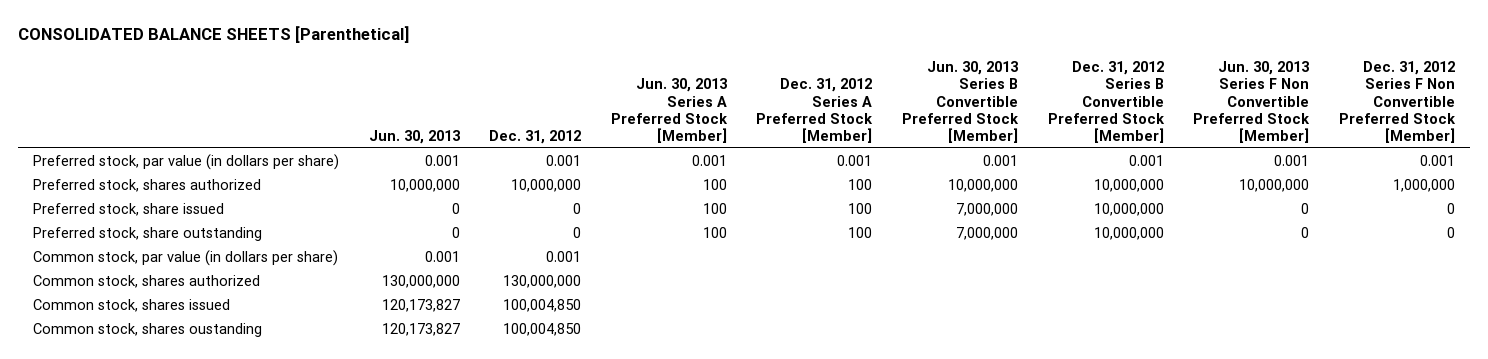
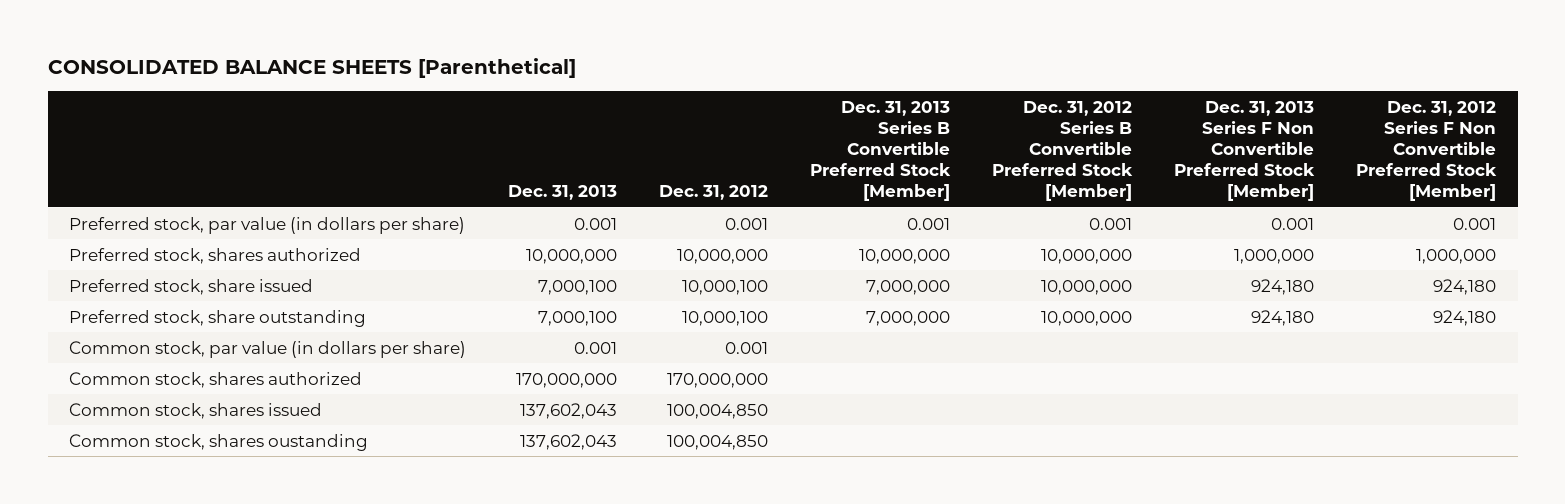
[368,130,460,145] Jun. 30, 2013 -> none
[610,78,728,144] Jun. 30, 2013 Series A Preferred Stock [Member] -> none
[756,78,874,144] Dec. 31, 2012 Series A Preferred Stock [Member] -> none
[902,60,1020,144] Jun. 30, 2013 Series B Convertible Preferred Stock [Member] -> none
[1193,60,1311,144] Jun. 30, 2013 Series F Non Convertible Preferred Stock [Member] -> none
none -> [507,185,617,201] Dec. 31, 2013
none -> [810,100,952,202] Dec. 31, 2013 Series B Convertible Preferred Stock [Member]
none -> [1174,100,1316,202] Dec. 31, 2013 Series F Non Convertible Preferred Stock [Member]
[573,202,582,214] 0 -> [681,279,768,295] 10,000,100
[1446,202,1455,214] 0 -> [1433,278,1497,295] 924,180
[573,226,582,238] 0 -> [681,310,768,326] 10,000,100
[1446,226,1455,238] 0 -> [1433,309,1497,326] 924,180
[503,274,582,288] 130,000,000 -> [666,372,768,388] 170,000,000

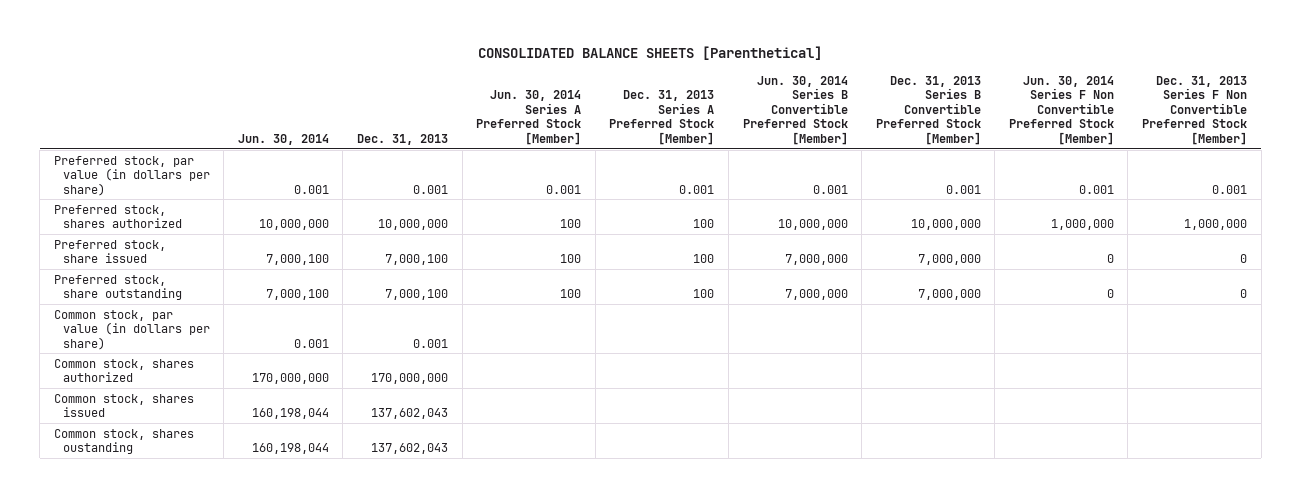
[658,185,768,201] Dec. 31, 2012 -> none
[992,100,1134,202] Dec. 31, 2012 Series B Convertible Preferred Stock [Member] -> none
[1356,100,1498,202] Dec. 31, 2012 Series F Non Convertible Preferred Stock [Member] -> none
none -> [237,133,329,145] Jun. 30, 2014
none -> [476,90,582,145] Jun. 30, 2014 Series A Preferred Stock [Member]
none -> [609,90,715,145] Dec. 31, 2013 Series A Preferred Stock [Member]
none -> [742,75,848,145] Jun. 30, 2014 Series B Convertible Preferred Stock [Member]
none -> [1008,75,1114,145] Jun. 30, 2014 Series F Non Convertible Preferred Stock [Member]
[1251,278,1315,295] 924,180 -> [1239,254,1247,264] 0
[1251,309,1315,326] 924,180 -> [1239,289,1247,299] 0

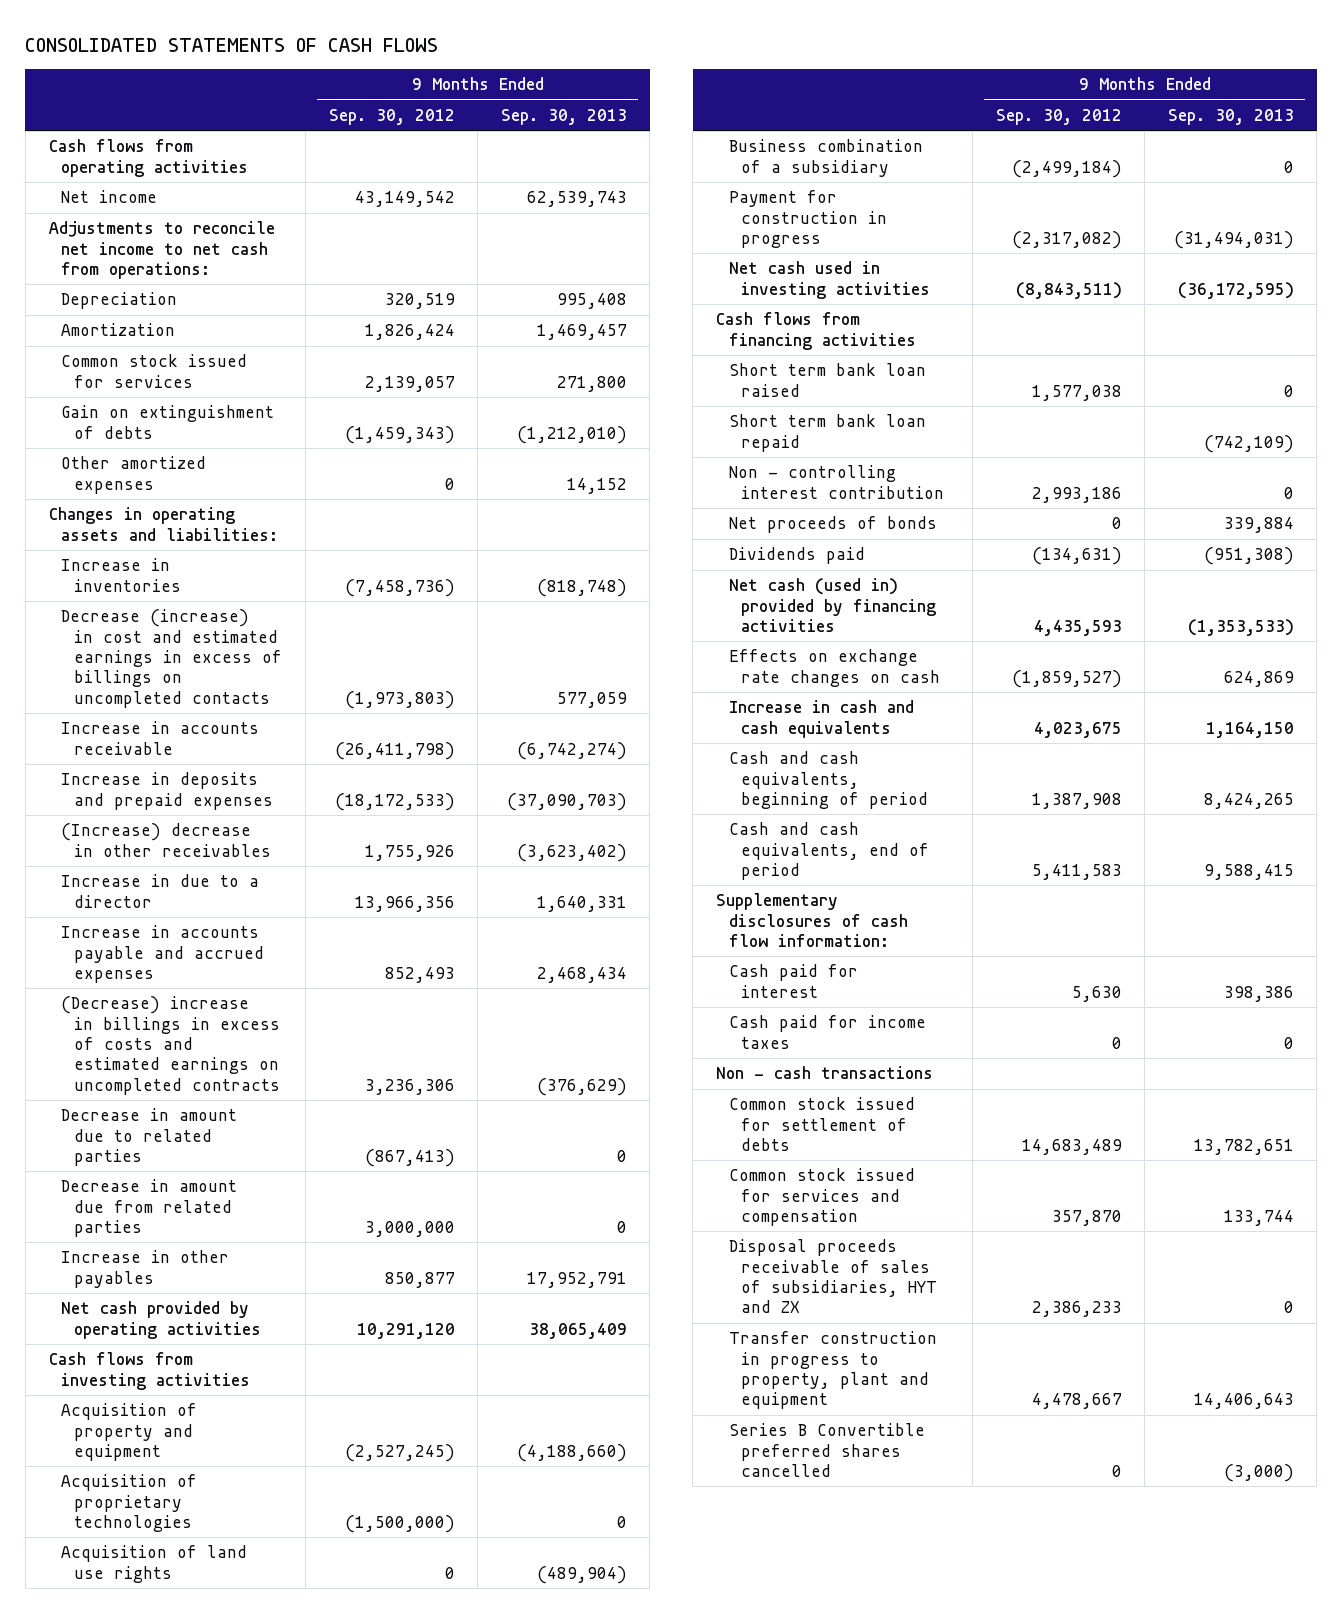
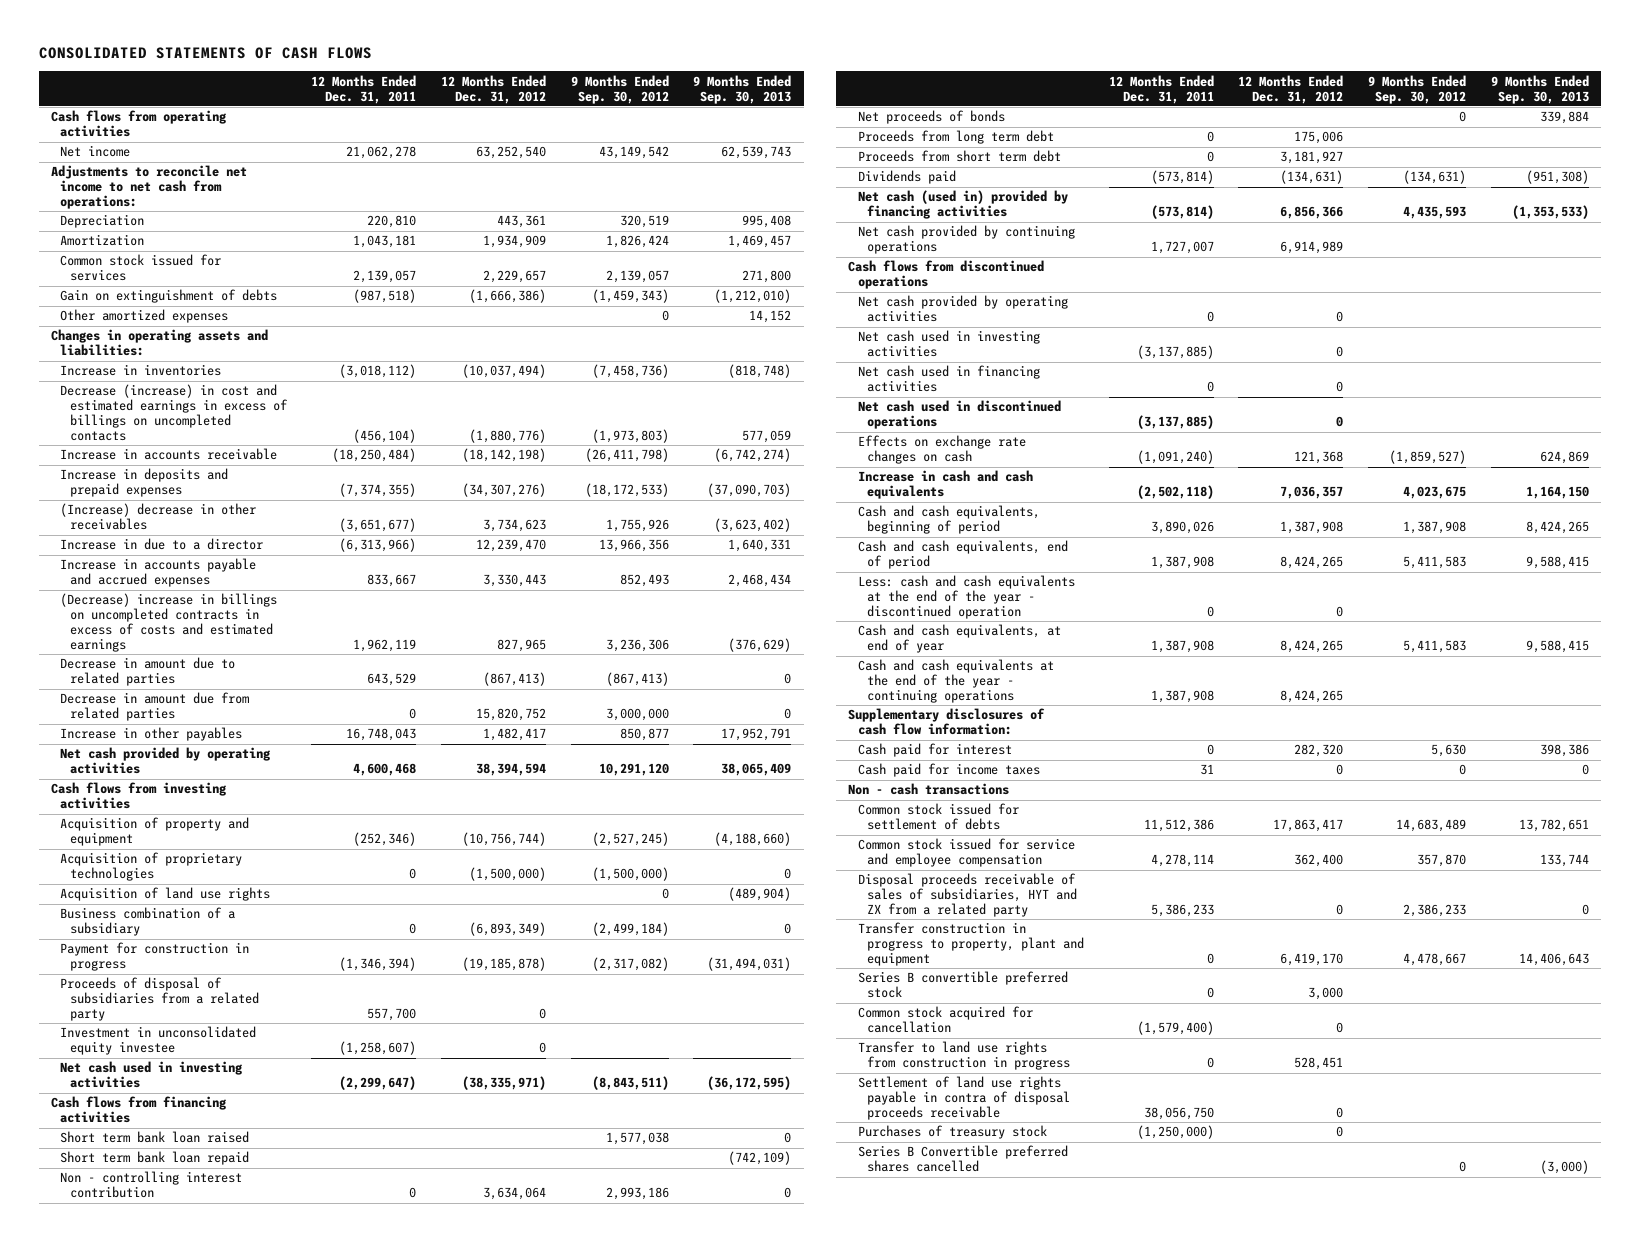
none -> [311,74,417,104] 12 Months Ended Dec. 31, 2011
none -> [441,74,547,104] 12 Months Ended Dec. 31, 2012
[61,996,281,1095] (Decrease) increase in billings in excess of costs and estimated earnings on uncompleted contracts -> [60,593,278,652] (Decrease) increase in billings on uncompleted contracts in excess of costs and estimated earnings
none -> [60,977,259,1022] Proceeds of disposal of subsidiaries from a related party
none -> [60,1026,257,1056] Investment in unconsolidated equity investee
none -> [857,130,1054,145] Proceeds from long term debt
none -> [857,150,1061,163] Proceeds from short term debt
none -> [857,225,1075,255] Net cash provided by continuing operations
none -> [848,260,1045,290] Cash flows from discontinued operations
none -> [857,295,1068,323] Net cash provided by operating activities
none -> [857,330,1040,358] Net cash used in investing activities
none -> [857,365,1040,393] Net cash used in financing activities
none -> [857,400,1061,430] Net cash used in discontinued operations
none -> [857,575,1075,620] Less: cash and cash equivalents at the end of the year - discontinued operation
none -> [857,624,1061,654] Cash and cash equivalents, at end of year
none -> [857,659,1054,704] Cash and cash equivalents at the end of the year - continuing operations
[728,1168,915,1226] Common stock issued for services and compensation -> [857,838,1075,868] Common stock issued for service and employee compensation
[728,1239,938,1314] Disposal proceeds receivable of sales of subsidiaries, HYT and ZX -> [857,873,1077,918] Disposal proceeds receivable of sales of subsidiaries, HYT and ZX from a related party
none -> [857,971,1068,999] Series B convertible preferred stock
none -> [857,1006,1033,1034] Common stock acquired for cancellation
none -> [857,1041,1070,1071] Transfer to land use rights from construction in progress
none -> [857,1076,1070,1121] Settlement of land use rights payable in contra of disposal proceeds receivable
none -> [857,1125,1047,1140] Purchases of treasury stock

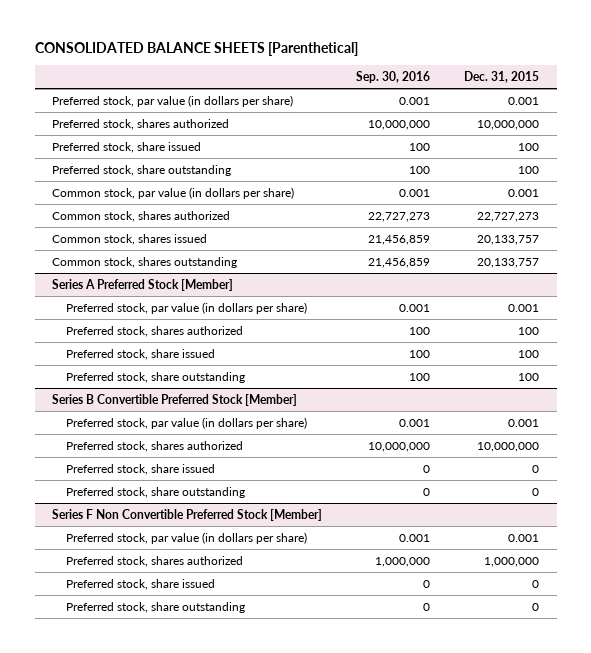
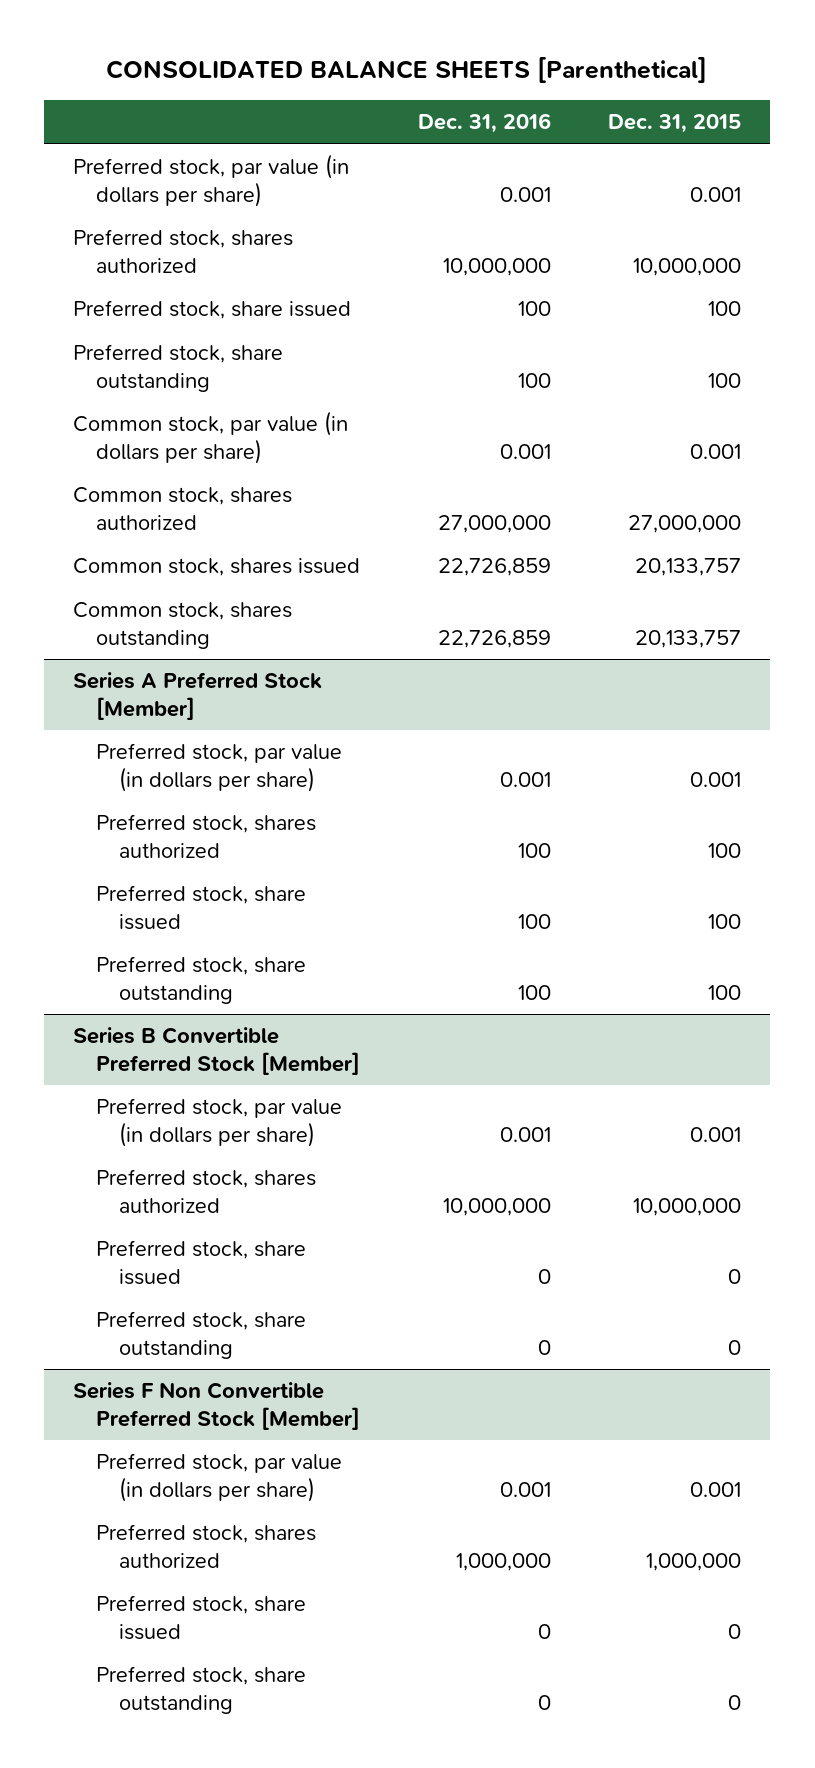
[356,71,431,84] Sep. 30, 2016 -> none
none -> [417,113,551,134] Dec. 31, 2016
[477,211,540,222] 22,727,273 -> [628,514,742,533] 27,000,000

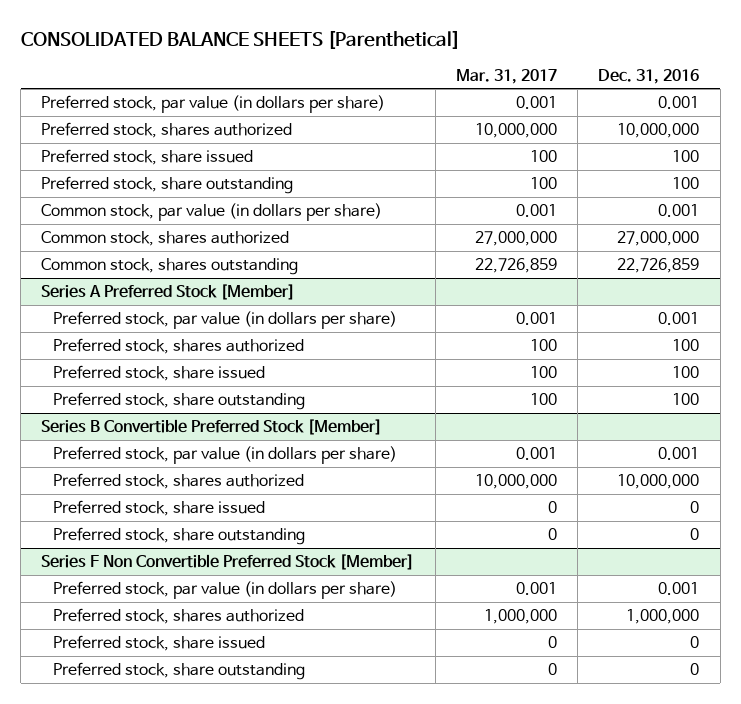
[608,114,742,134] Dec. 31, 2015 -> none
none -> [455,68,557,84] Mar. 31, 2017
[73,558,361,577] Common stock, shares issued -> none

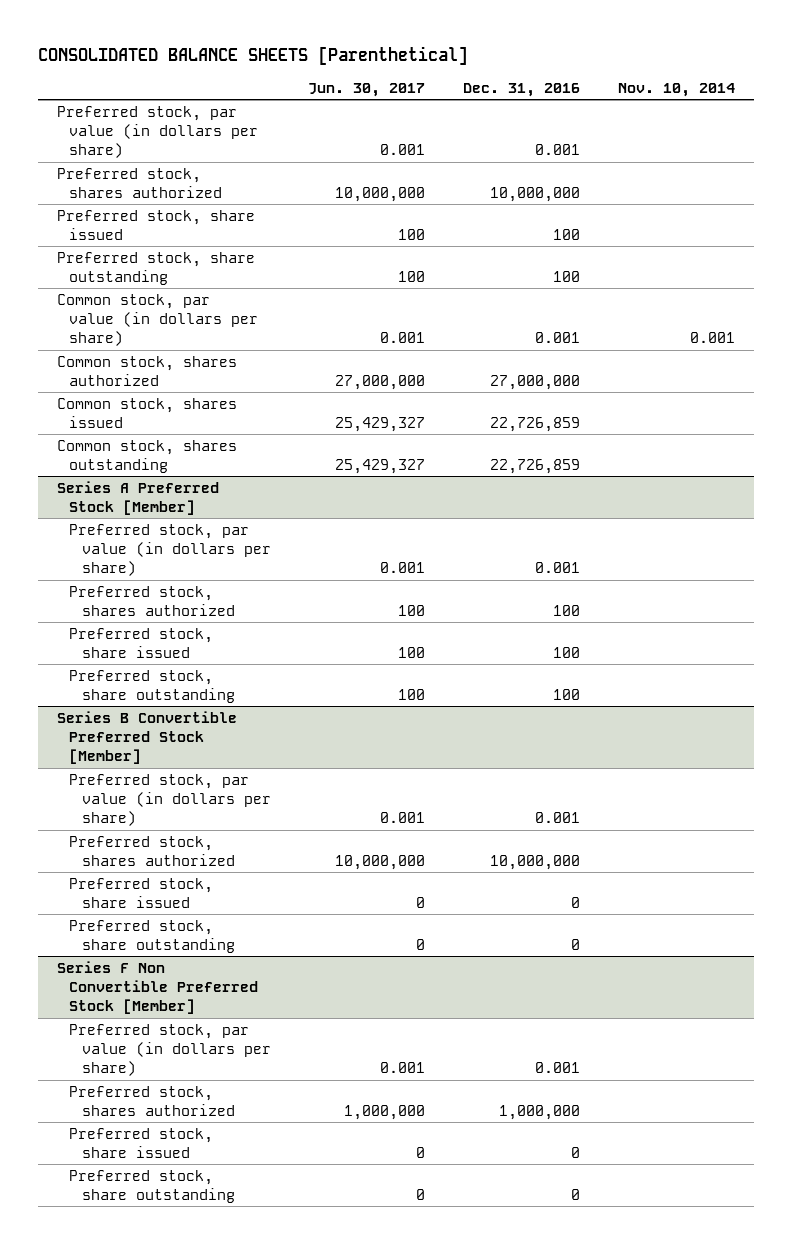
[455,68,557,84] Mar. 31, 2017 -> none
none -> [308,82,426,97] Jun. 30, 2017
none -> [618,82,736,97] Nov. 10, 2014
none -> [57,397,238,429] Common stock, shares issued

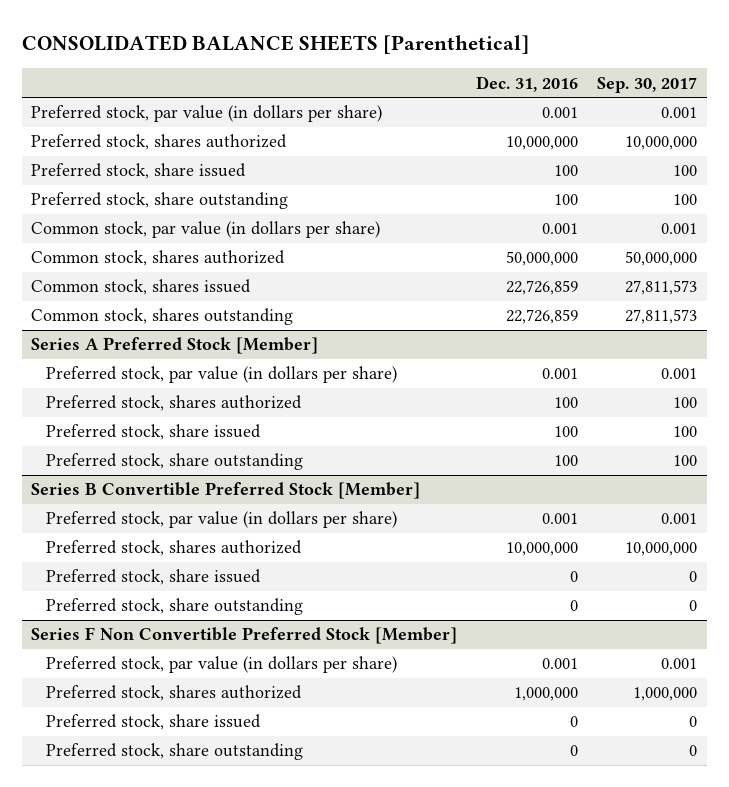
[308,82,426,97] Jun. 30, 2017 -> none
[618,82,736,97] Nov. 10, 2014 -> none
none -> [597,76,698,93] Sep. 30, 2017
[490,375,581,391] 27,000,000 -> [506,251,579,267] 50,000,000

